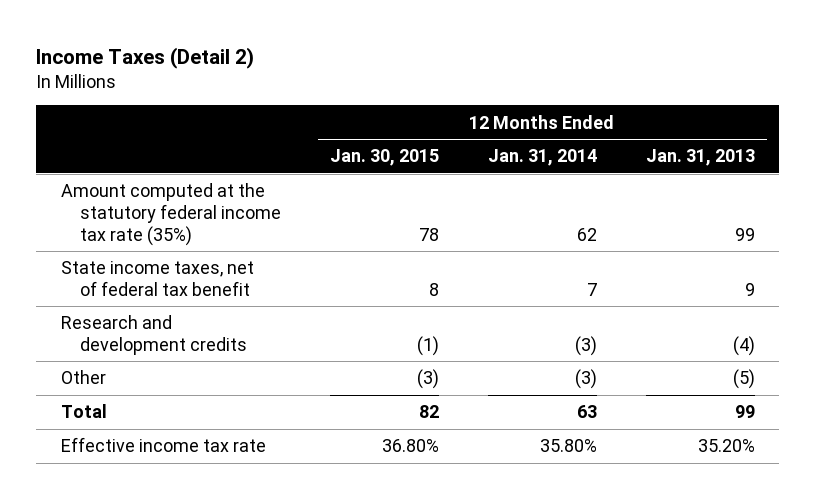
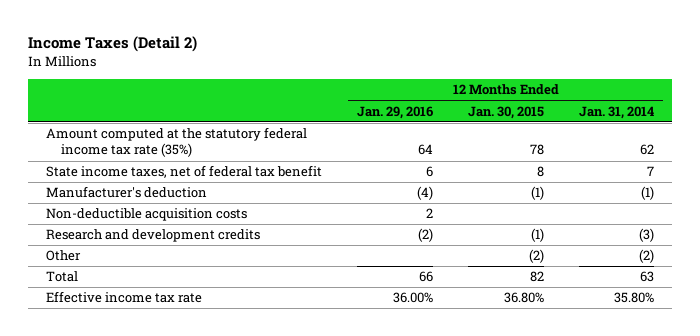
[645,149,755,167] Jan. 31, 2013 -> none
none -> [357,105,434,119] Jan. 29, 2016
none -> [46,186,208,199] Manufacturer's deduction
none -> [46,208,248,222] Non-deductible acquisition costs
[416,369,439,390] (3) -> [529,249,545,264] (2)
[574,369,597,390] (3) -> [639,249,655,264] (2)

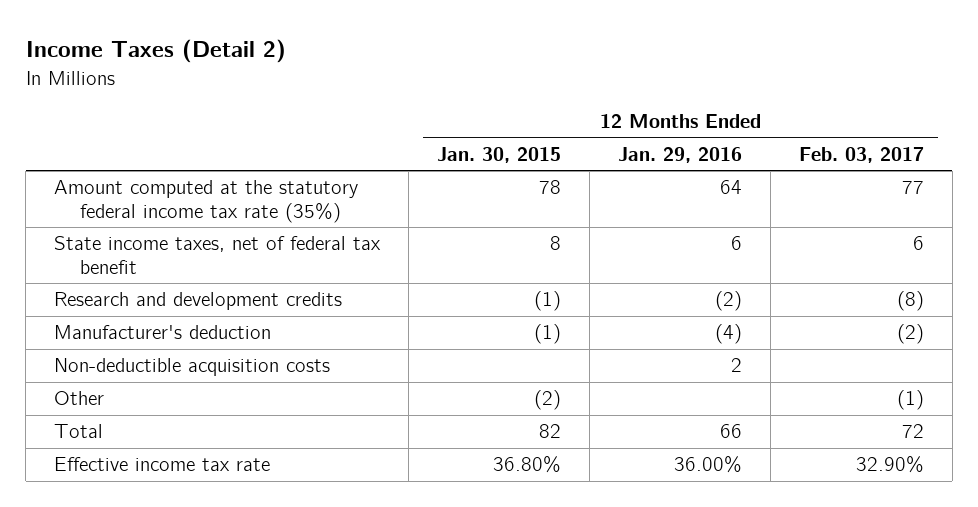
[579,105,655,119] Jan. 31, 2014 -> none
none -> [798,146,924,163] Feb. 03, 2017
[46,229,261,243] Research and development credits -> [54,292,343,311] Research and development credits

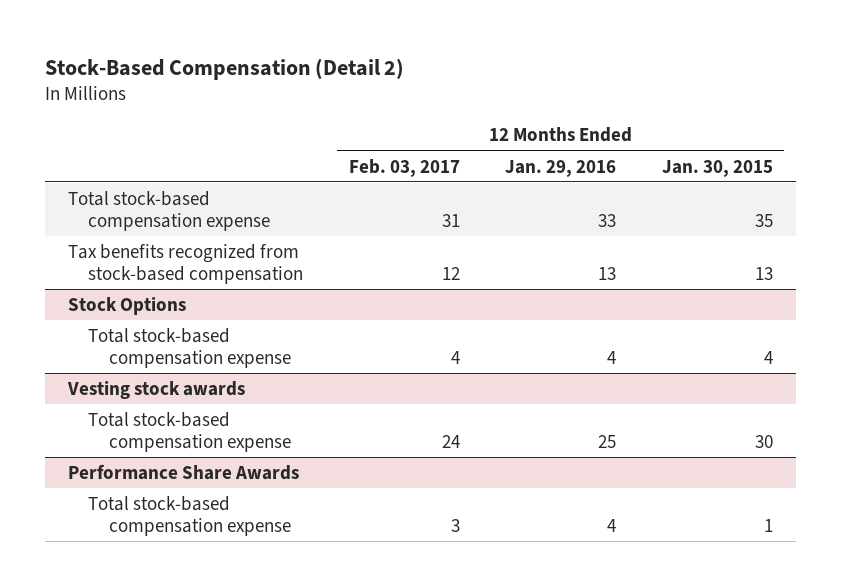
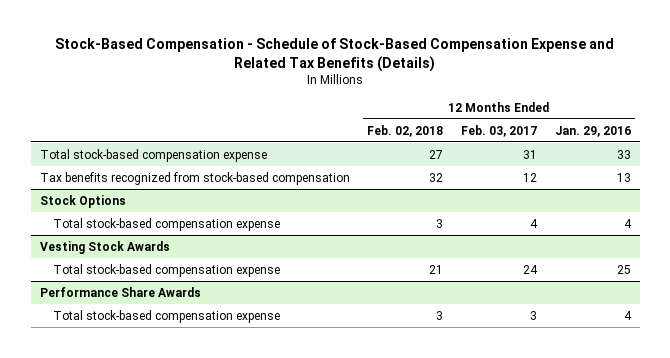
[45,57,405,80] Stock-Based Compensation (Detail 2) -> [55,38,615,72] Stock-Based Compensation - Schedule of Stock-Based Compensation Expense and Related Tax Benefits (Details)
[661,159,773,177] Jan. 30, 2015 -> none
none -> [367,124,444,137] Feb. 02, 2018
[66,380,245,399] Vesting stock awards -> [39,240,170,254] Vesting Stock Awards

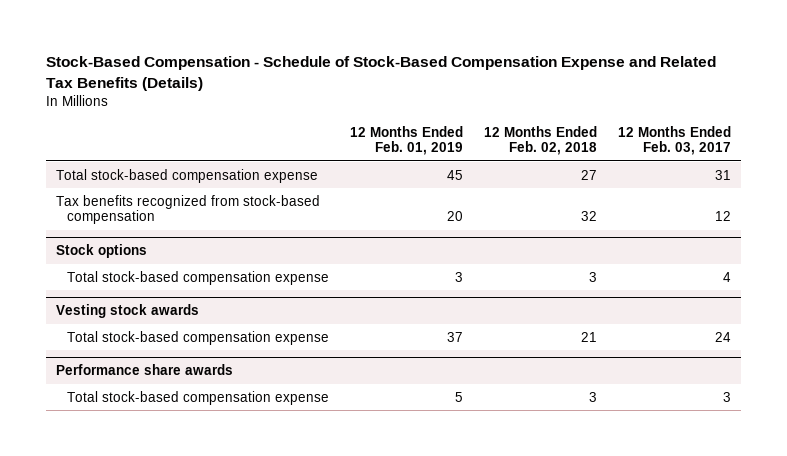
[554,125,631,137] Jan. 29, 2016 -> none
none -> [349,125,463,156] 12 Months Ended Feb. 01, 2019
[39,194,126,208] Stock Options -> [56,244,148,259] Stock options
[39,240,170,254] Vesting Stock Awards -> [56,304,200,319] Vesting stock awards
[39,286,201,297] Performance Share Awards -> [56,364,234,376] Performance share awards

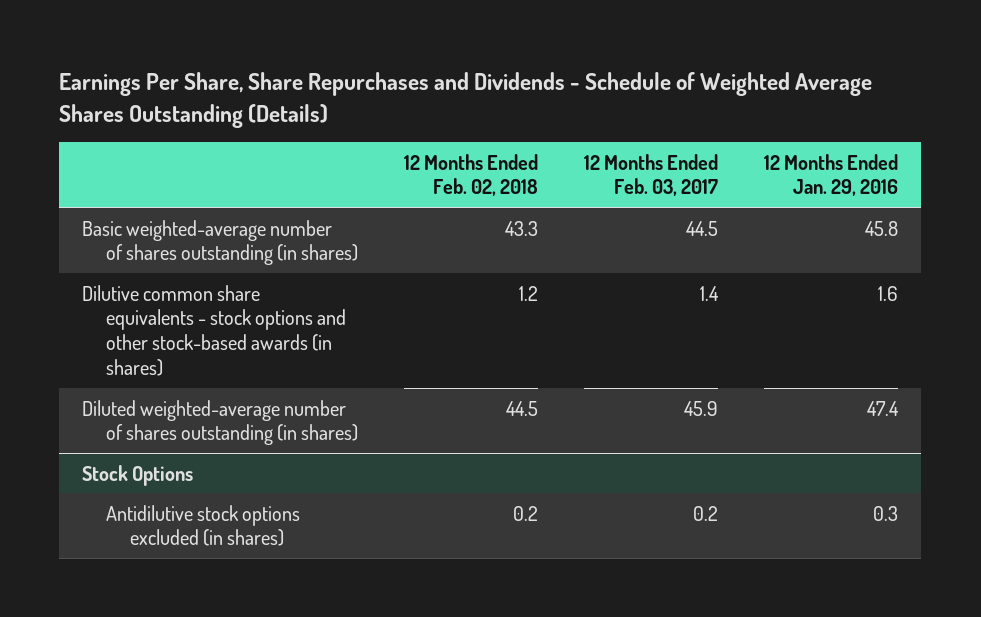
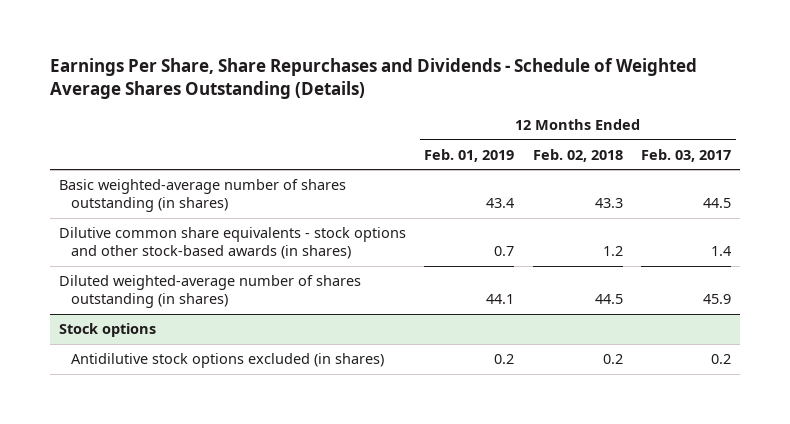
[764,153,899,197] 12 Months Ended Jan. 29, 2016 -> none
none -> [424,148,515,162] Feb. 01, 2019
[82,464,194,486] Stock Options -> [58,323,156,338] Stock options

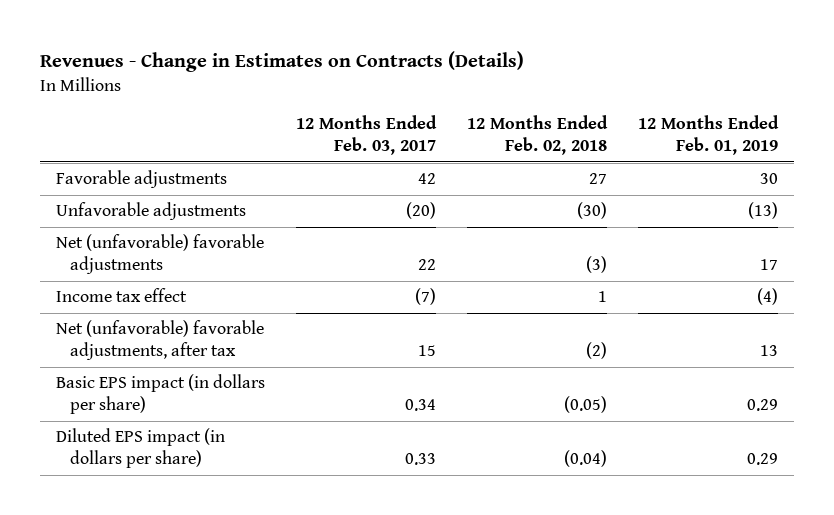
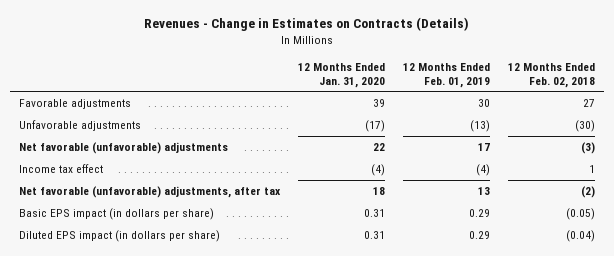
[296,114,438,156] 12 Months Ended Feb. 03, 2017 -> none
none -> [297,62,385,88] 12 Months Ended Jan. 31, 2020
[55,234,264,275] Net (unfavorable) favorable adjustments -> [19,142,229,155] Net favorable (unfavorable) adjustments
[55,320,264,361] Net (unfavorable) favorable adjustments, after tax -> [19,186,282,199] Net favorable (unfavorable) adjustments, after tax

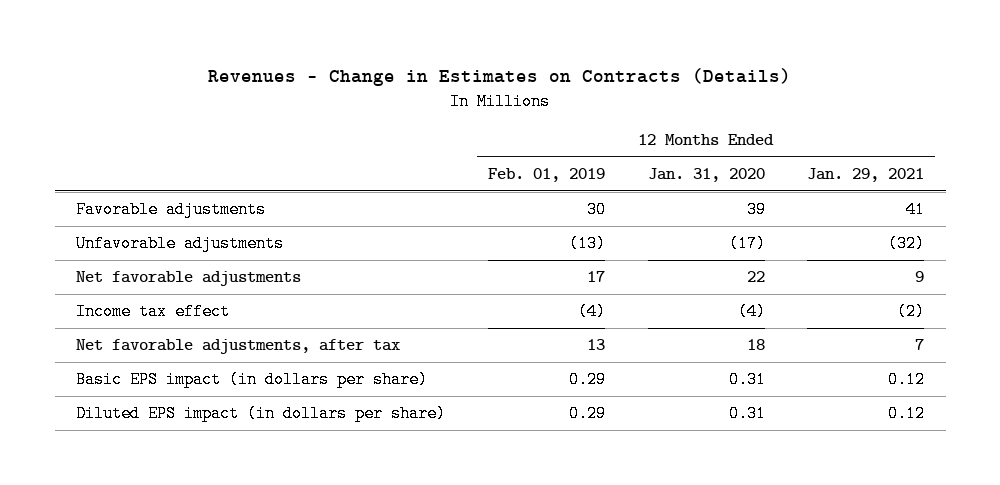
[507,62,595,88] 12 Months Ended Feb. 02, 2018 -> none
none -> [807,168,925,183] Jan. 29, 2021
[19,142,229,155] Net favorable (unfavorable) adjustments -> [76,271,302,287] Net favorable adjustments
[19,186,282,199] Net favorable (unfavorable) adjustments, after tax -> [76,339,401,355] Net favorable adjustments, after tax

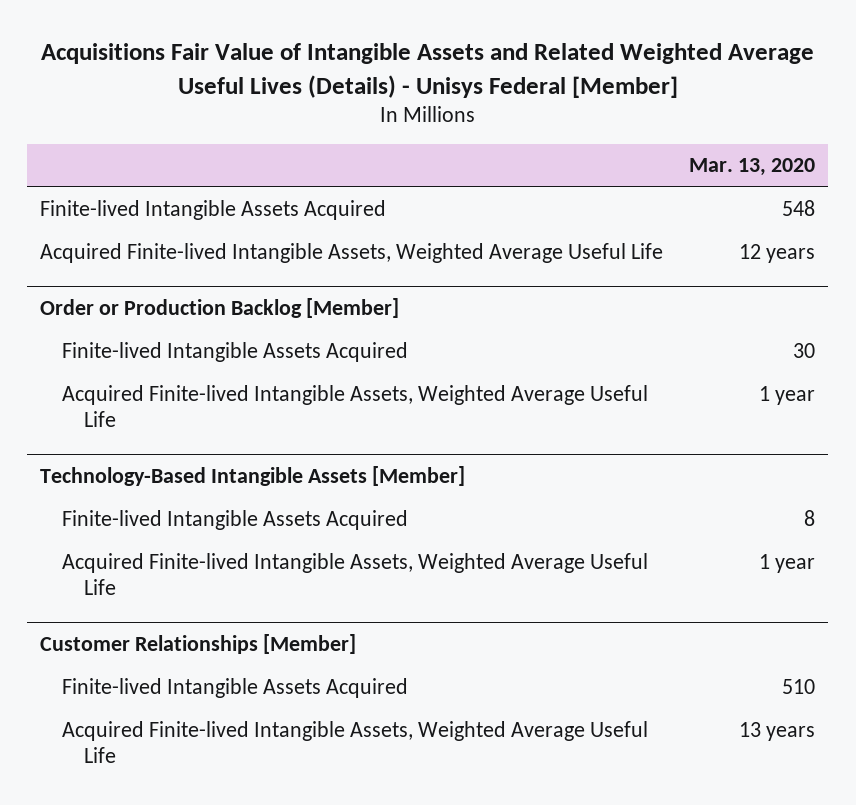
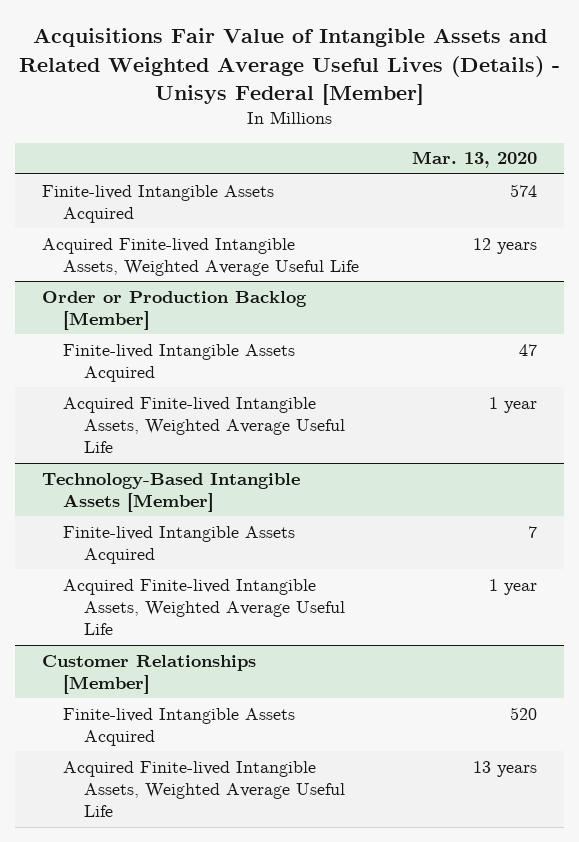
[782,200,816,217] 548 -> [510,183,538,197] 574
[793,343,816,359] 30 -> [519,343,538,356] 47
[804,510,816,527] 8 -> [528,525,538,538] 7
[782,679,816,695] 510 -> [510,706,538,720] 520

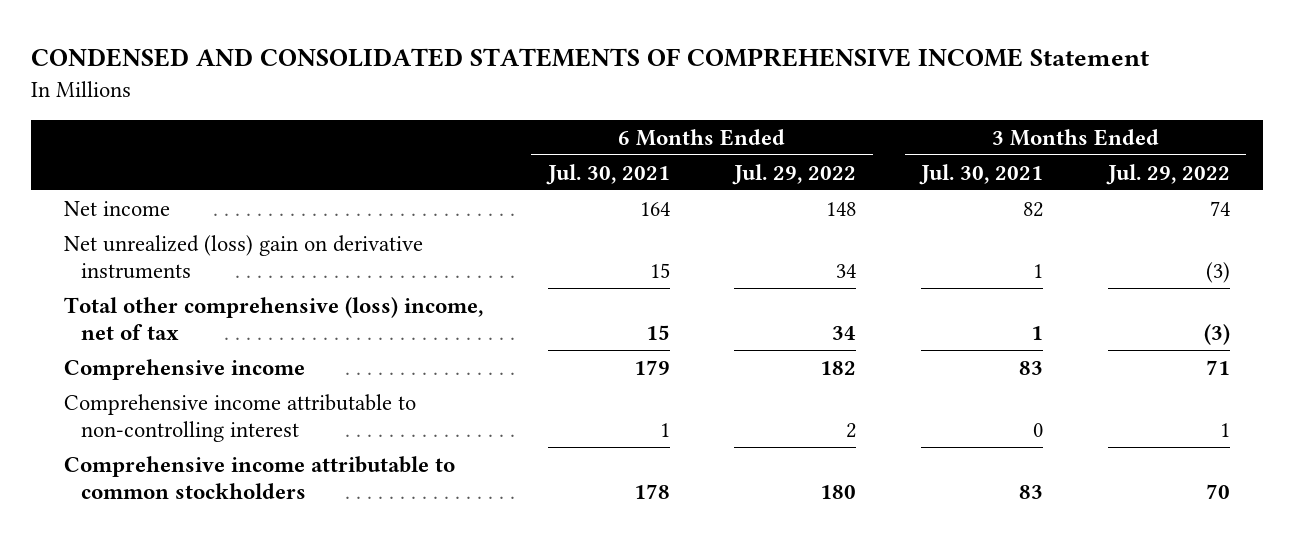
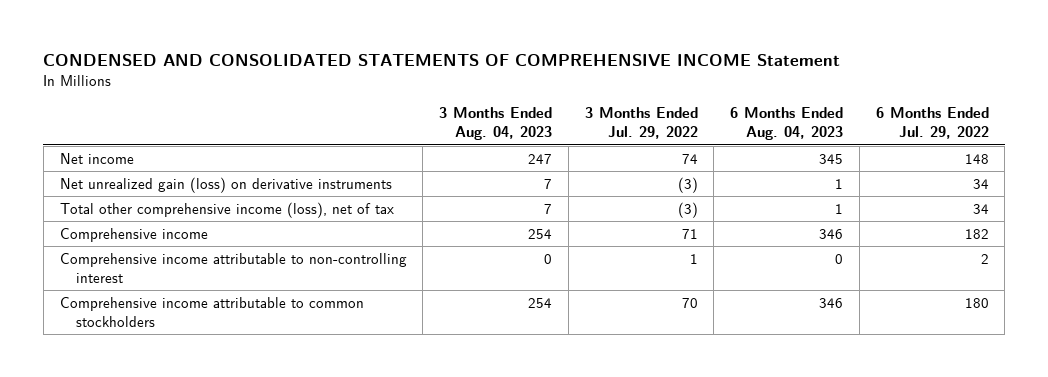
[545,163,670,185] Jul. 30, 2021 -> none
[919,163,1044,185] Jul. 30, 2021 -> none
none -> [439,107,553,141] 3 Months Ended Aug. 04, 2023
none -> [730,107,844,141] 6 Months Ended Aug. 04, 2023
[63,234,423,279] Net unrealized (loss) gain on derivative instruments -> [59,176,392,193] Net unrealized gain (loss) on derivative instruments
[63,296,483,340] Total other comprehensive (loss) income, net of tax -> [59,201,394,218] Total other comprehensive income (loss), net of tax

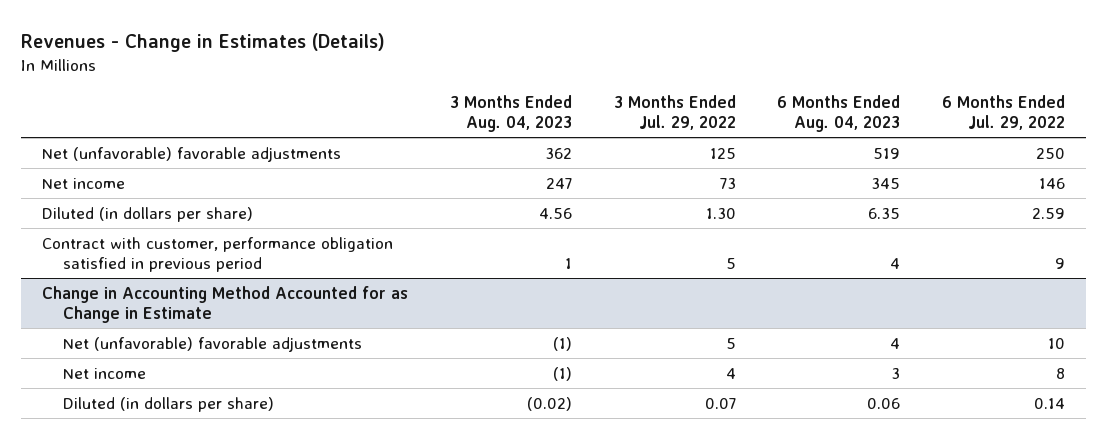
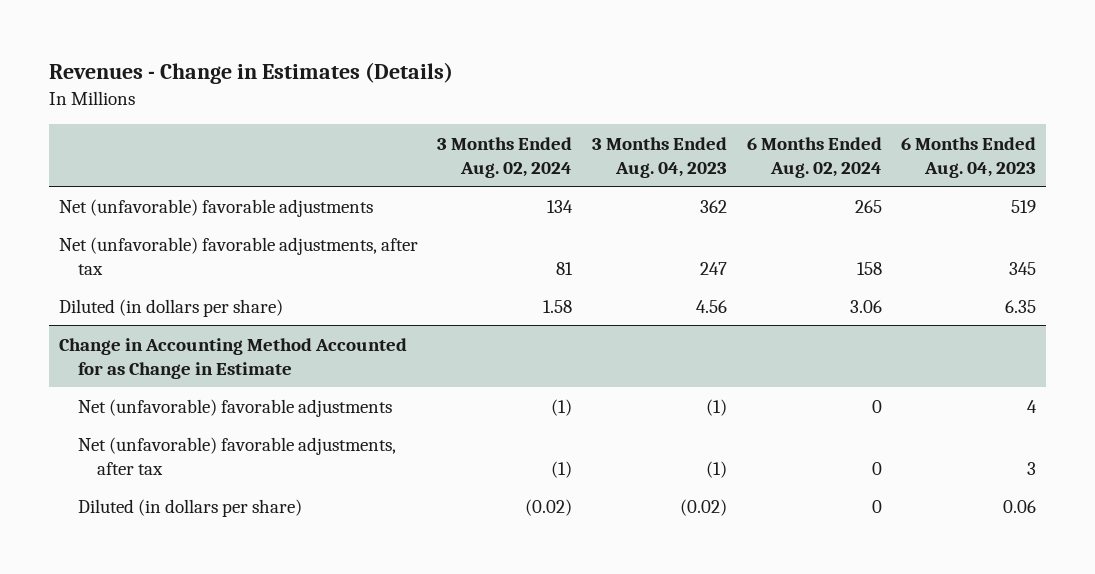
[613,95,736,131] 3 Months Ended Jul. 29, 2022 -> none
[942,95,1066,131] 6 Months Ended Jul. 29, 2022 -> none
none -> [437,136,573,178] 3 Months Ended Aug. 02, 2024
none -> [746,136,882,178] 6 Months Ended Aug. 02, 2024
[41,177,125,189] Net income -> [58,236,418,275] Net (unfavorable) favorable adjustments, after tax
[41,236,393,272] Contract with customer, performance obligation satisfied in previous period -> none
[63,367,147,379] Net income -> [77,436,396,475] Net (unfavorable) favorable adjustments, after tax

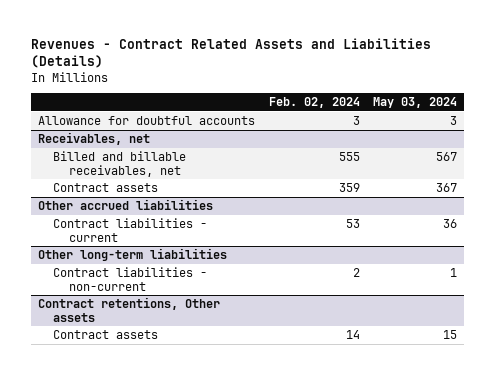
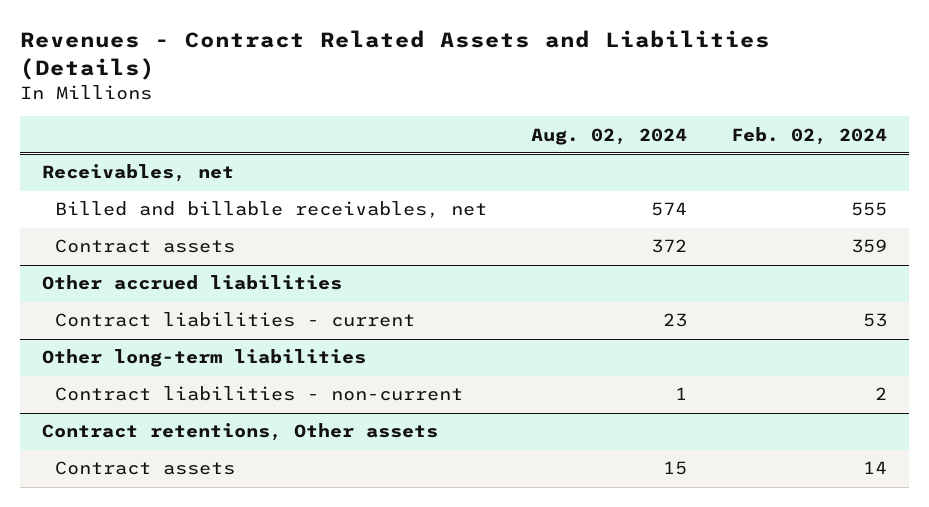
[373,96,458,108] May 03, 2024 -> none
none -> [531,127,688,145] Aug. 02, 2024
[37,115,255,125] Allowance for doubtful accounts -> none

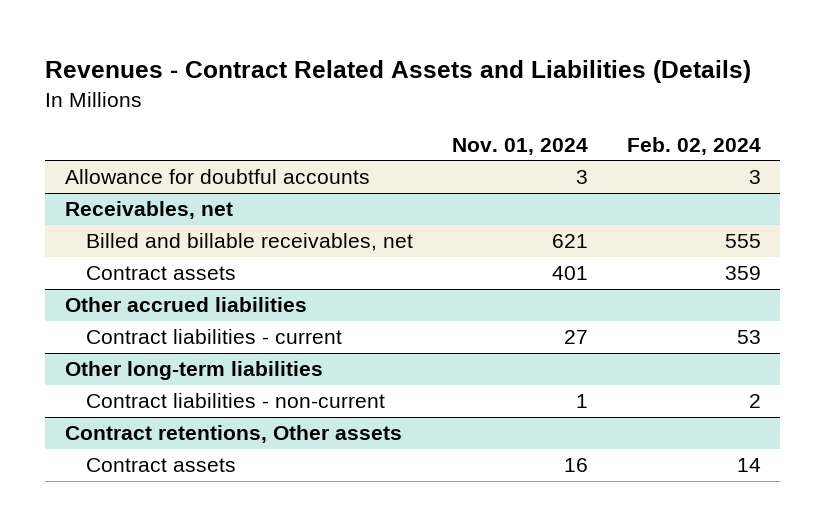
[531,127,688,145] Aug. 02, 2024 -> none
none -> [452,137,589,155] Nov. 01, 2024
none -> [64,169,370,185] Allowance for doubtful accounts

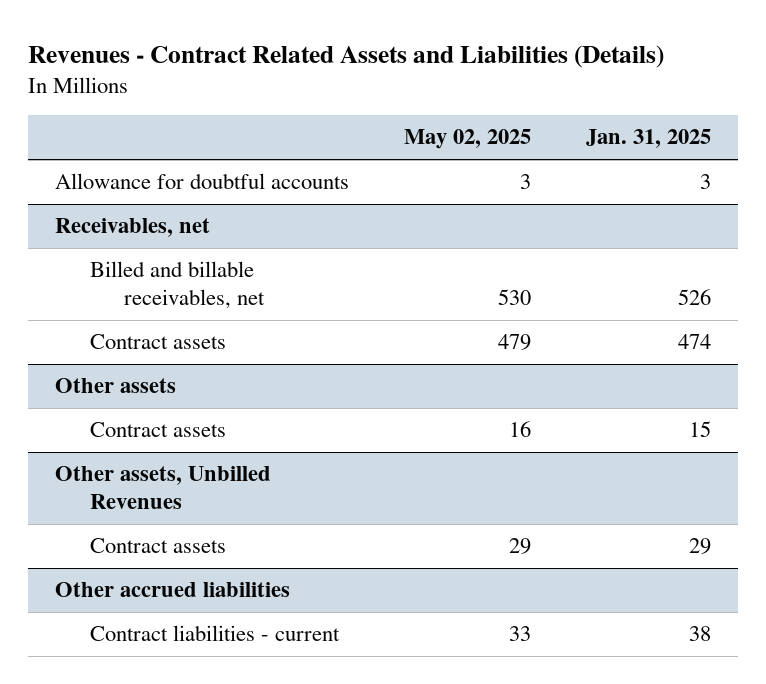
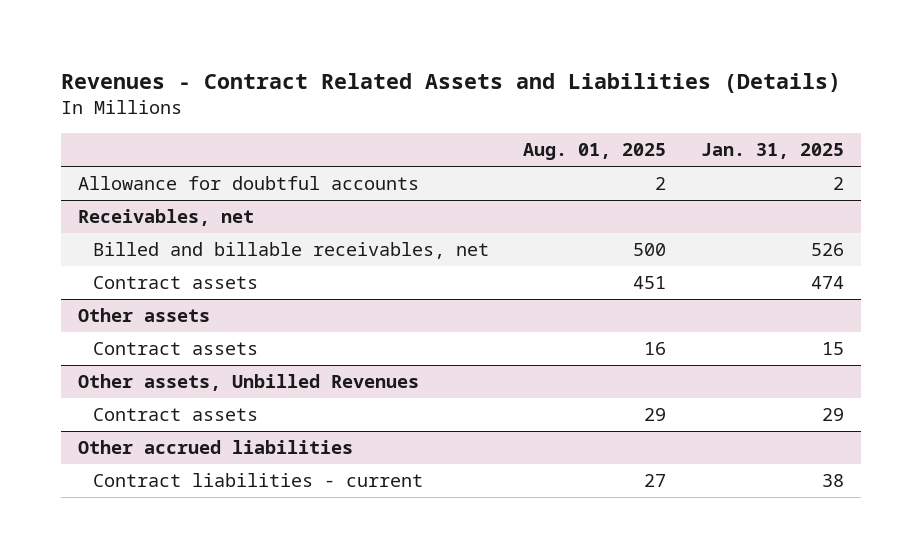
[403,129,531,150] May 02, 2025 -> none
none -> [523,143,667,161] Aug. 01, 2025
[699,174,711,190] 3 -> [832,177,844,191] 2

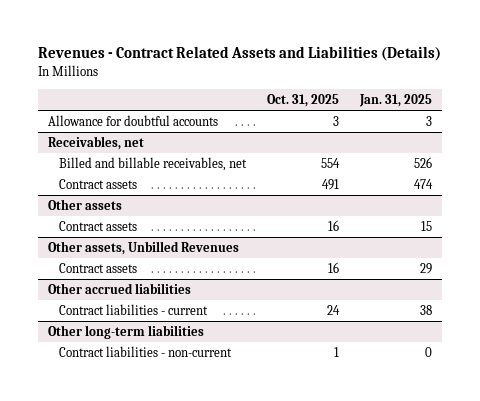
[523,143,667,161] Aug. 01, 2025 -> none
none -> [266,94,339,108] Oct. 31, 2025
[832,177,844,191] 2 -> [425,116,432,127] 3
none -> [48,325,205,340] Other long-term liabilities
none -> [58,346,232,358] Contract liabilities - non-current

